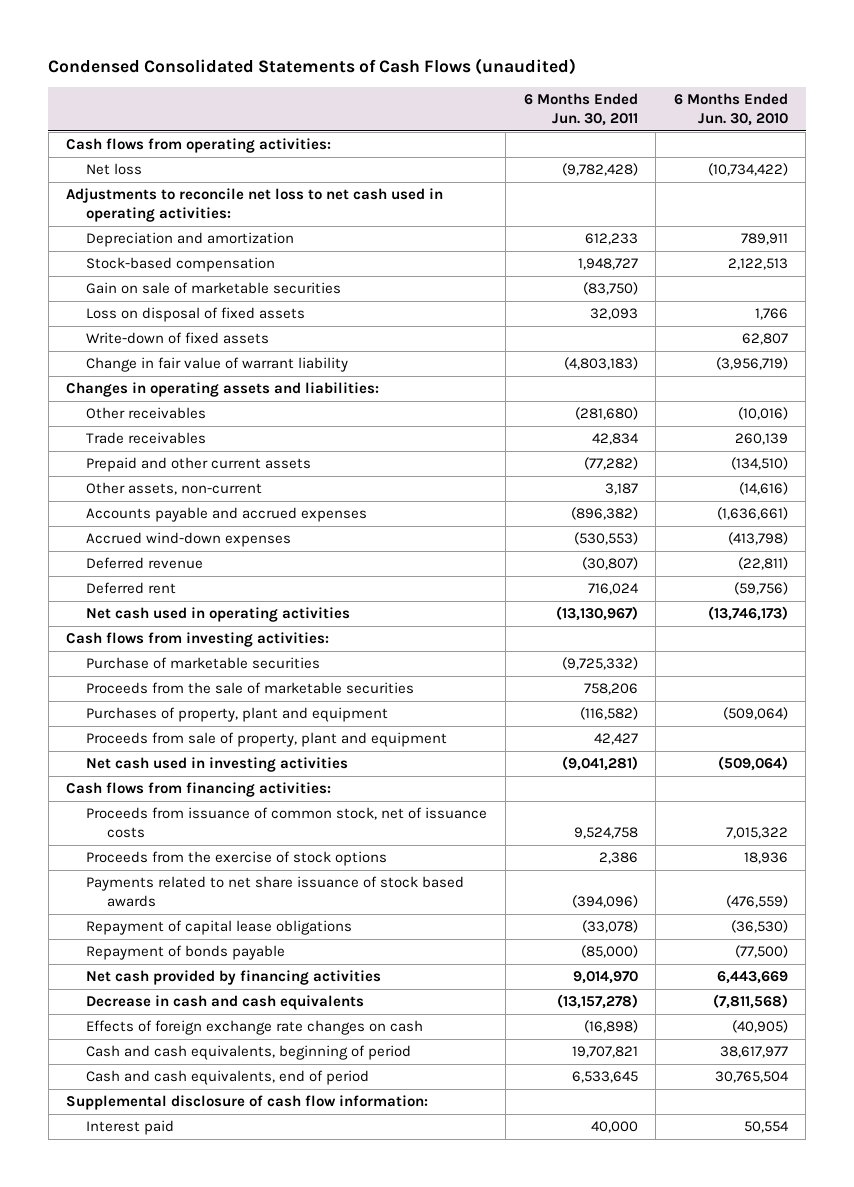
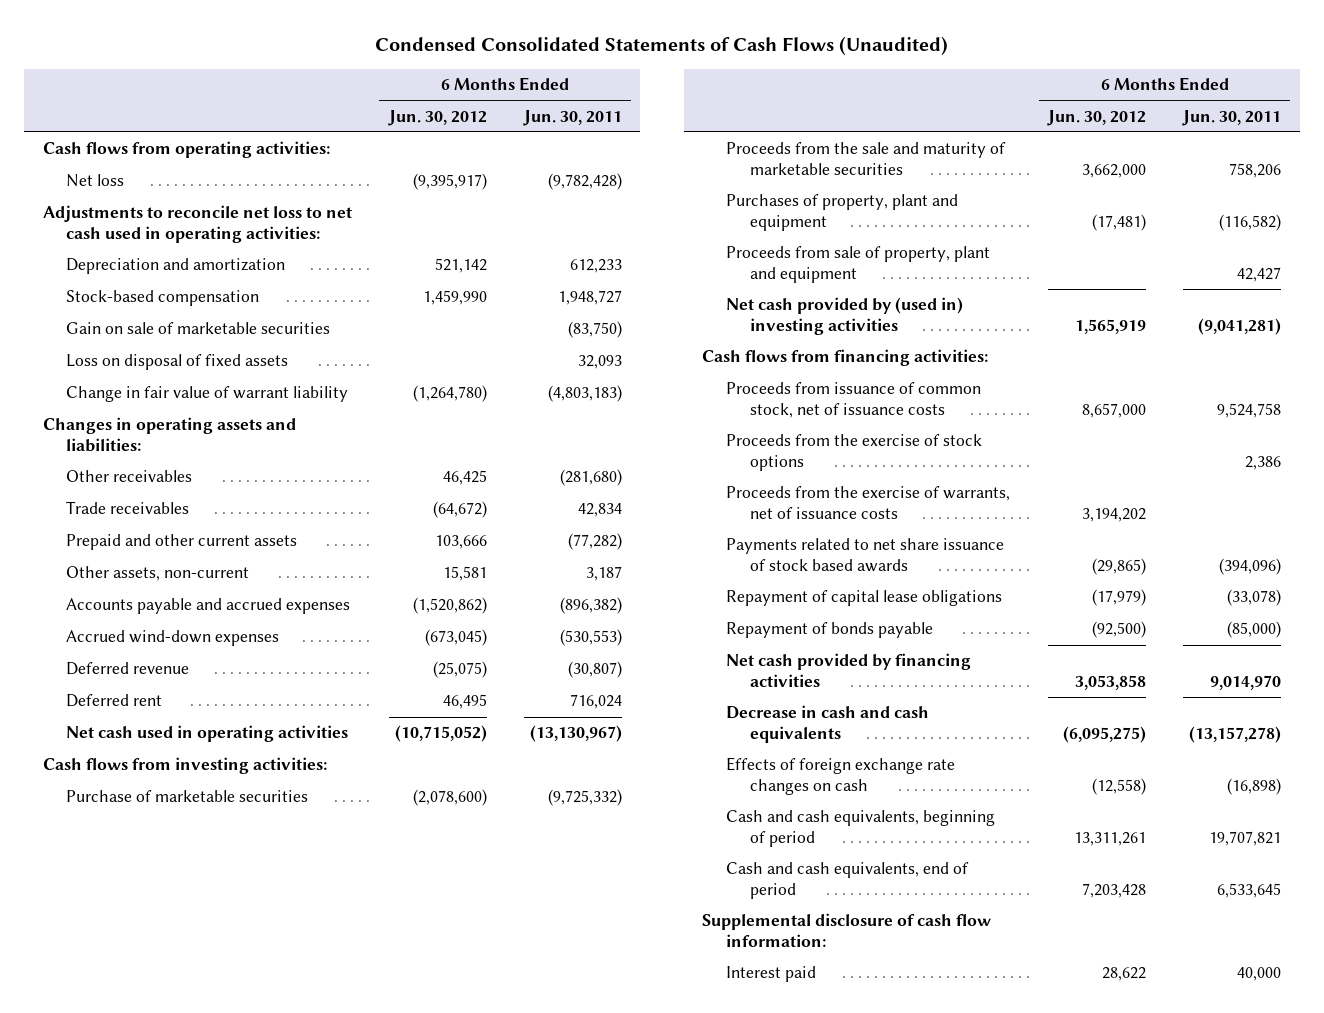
[48,57,577,75] Condensed Consolidated Statements of Cash Flows (unaudited) -> [374,36,948,57] Condensed Consolidated Statements of Cash Flows (Unaudited)
[673,92,788,127] 6 Months Ended Jun. 30, 2010 -> none
none -> [387,109,487,126] Jun. 30, 2012
[86,332,270,345] Write-down of fixed assets -> none
[86,682,415,695] Proceeds from the sale of marketable securities -> [725,142,1006,175] Proceeds from the sale and maturity of marketable securities
[86,757,349,773] Net cash used in investing activities -> [725,297,963,335] Net cash provided by (used in) investing activities
none -> [725,486,1010,519] Proceeds from the exercise of warrants, net of issuance costs

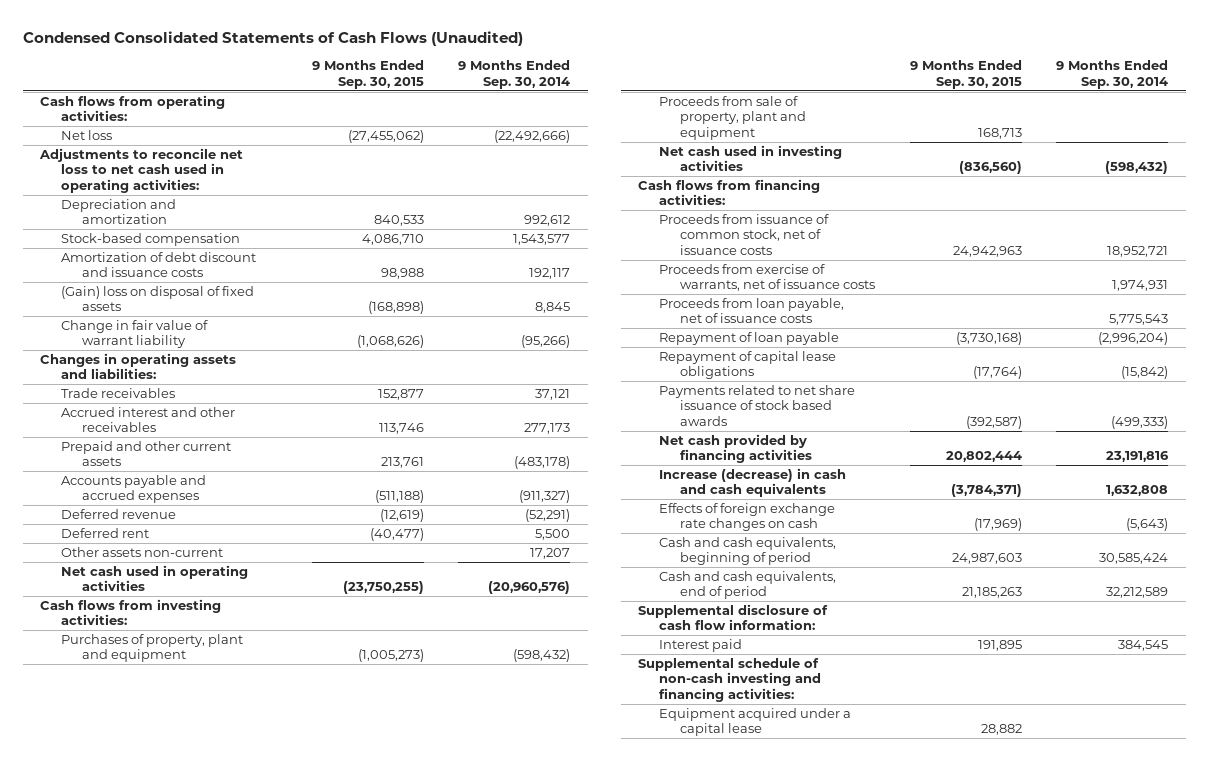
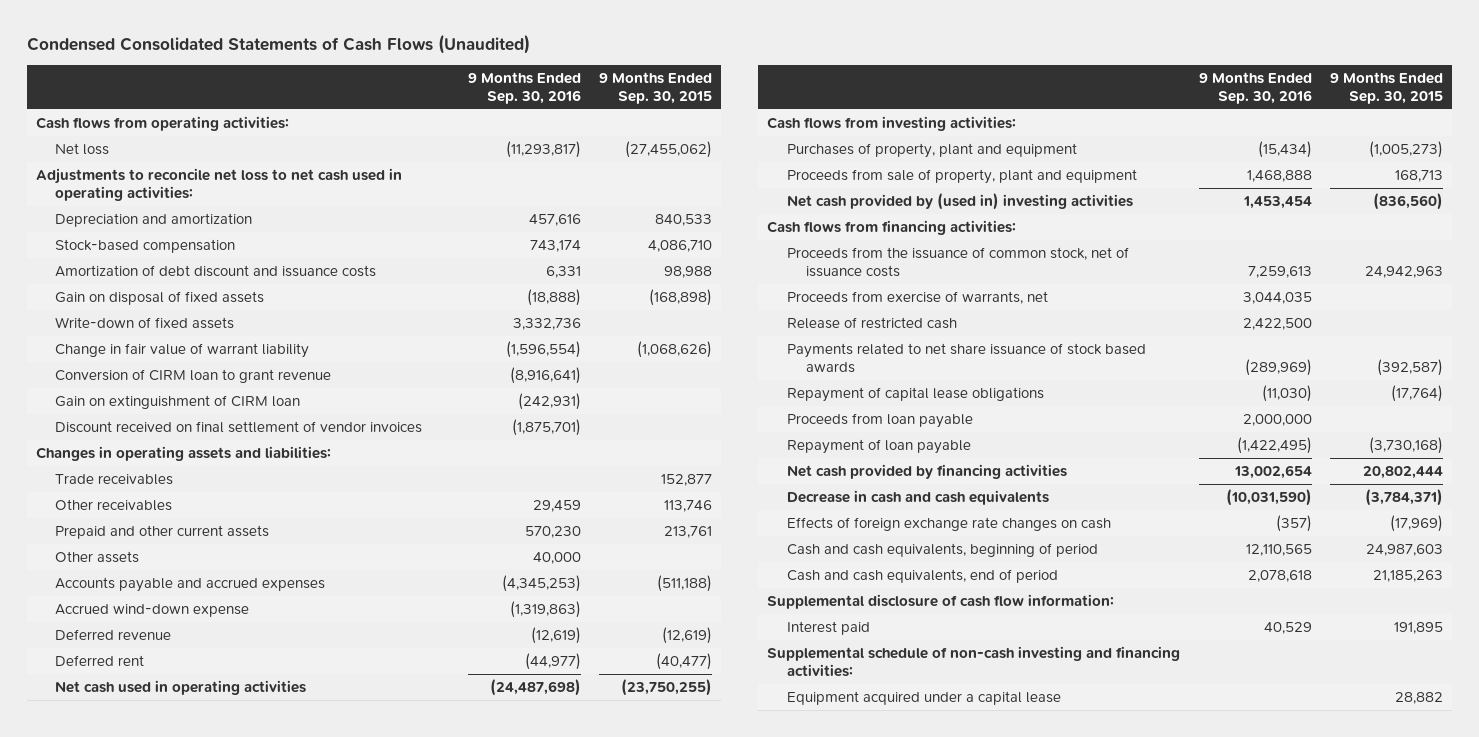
[458,60,571,89] 9 Months Ended Sep. 30, 2014 -> none
none -> [467,71,581,104] 9 Months Ended Sep. 30, 2016
[61,286,255,312] (Gain) loss on disposal of fixed assets -> [55,290,265,305] Gain on disposal of fixed assets
none -> [55,316,235,329] Write-down of fixed assets
none -> [55,368,332,383] Conversion of CIRM loan to grant revenue
none -> [55,394,301,409] Gain on extinguishment of CIRM loan
none -> [55,420,423,433] Discount received on final settlement of vendor invoices
[61,407,236,433] Accrued interest and other receivables -> [55,498,173,511] Other receivables
none -> [55,550,140,563] Other assets
none -> [55,603,250,617] Accrued wind-down expense
[61,547,224,558] Other assets non-current -> none
[658,145,842,172] Net cash used in investing activities -> [786,192,1133,210] Net cash provided by (used in) investing activities
[658,298,844,324] Proceeds from loan payable, net of issuance costs -> none
[658,214,829,255] Proceeds from issuance of common stock, net of issuance costs -> [786,246,1129,278] Proceeds from the issuance of common stock, net of issuance costs
[658,264,875,292] Proceeds from exercise of warrants, net of issuance costs -> [786,290,1048,304] Proceeds from exercise of warrants, net
none -> [786,316,957,329] Release of restricted cash
[658,351,836,380] Repayment of capital lease obligations -> [786,386,1044,402] Repayment of capital lease obligations
none -> [786,412,973,428] Proceeds from loan payable
[658,332,839,346] Repayment of loan payable -> [786,438,971,454] Repayment of loan payable
[658,468,846,498] Increase (decrease) in cash and cash equivalents -> [786,489,1049,505] Decrease in cash and cash equivalents

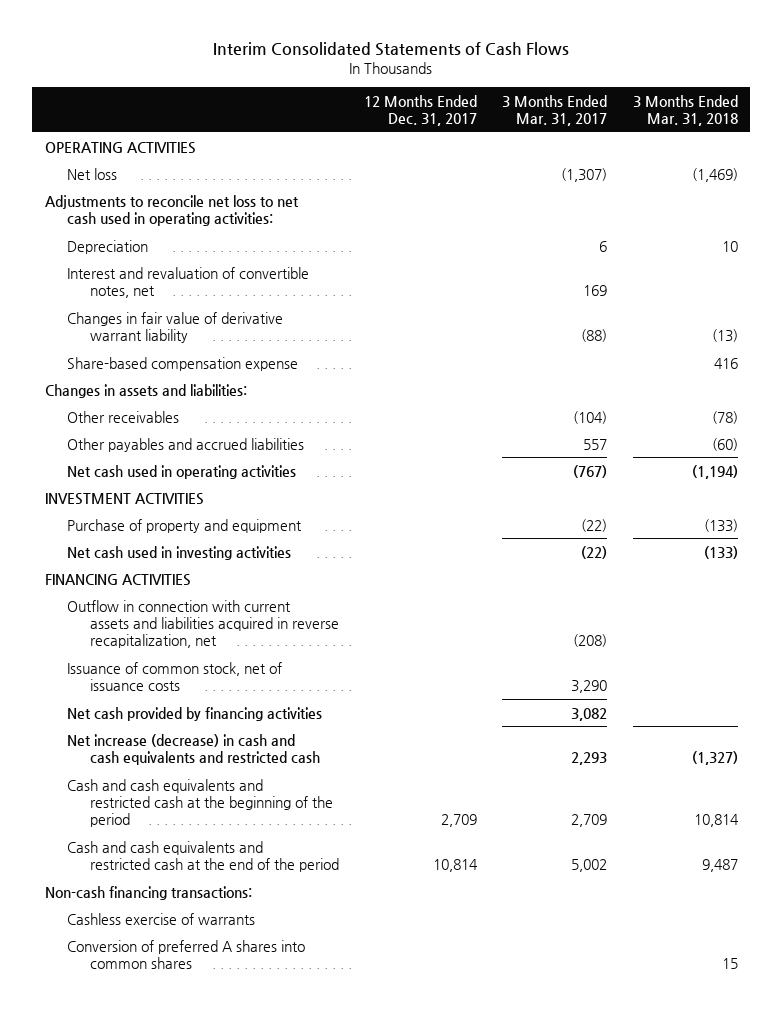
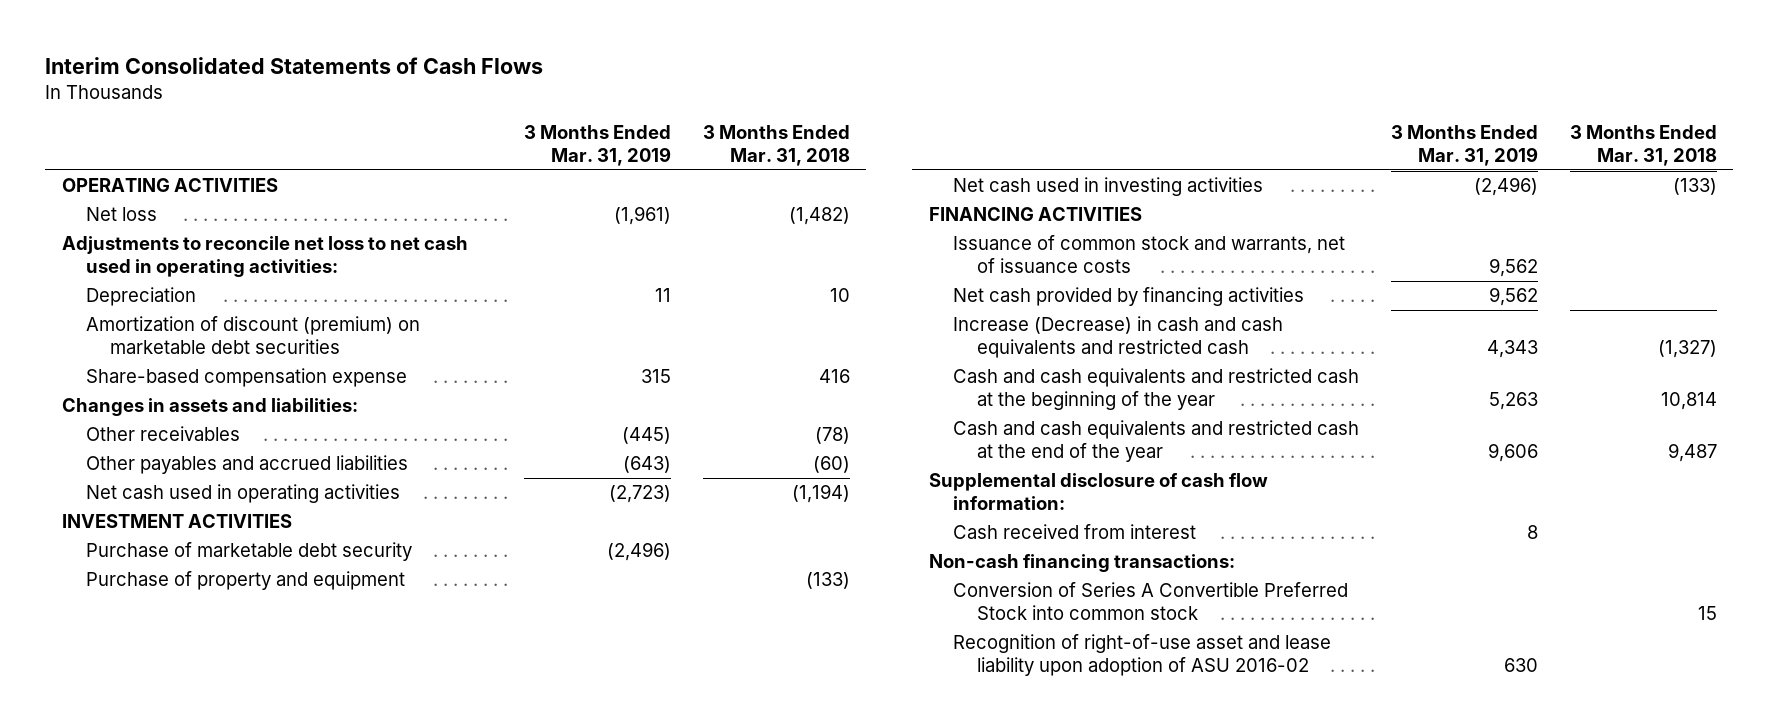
[364,94,478,127] 12 Months Ended Dec. 31, 2017 -> none
[502,94,608,127] 3 Months Ended Mar. 31, 2017 -> none
none -> [523,125,671,166] 3 Months Ended Mar. 31, 2019
[691,167,738,182] (1,469) -> [789,207,851,226] (1,482)
[67,266,310,298] Interest and revaluation of convertible notes, net -> none
[67,311,284,343] Changes in fair value of derivative warrant liability -> none
none -> [85,316,420,355] Amortization of discount (premium) on marketable debt securities
none -> [85,542,412,562] Purchase of marketable debt security
[67,599,339,649] Outflow in connection with current assets and liabilities acquired in reverse recapitalization, net -> none
[67,661,283,691] Issuance of common stock, net of issuance costs -> [952,235,1345,274] Issuance of common stock and warrants, net of issuance costs
[67,733,320,765] Net increase (decrease) in cash and cash equivalents and restricted cash -> [952,316,1283,359] Increase (Decrease) in cash and cash equivalents and restricted cash
[67,778,333,828] Cash and cash equivalents and restricted cash at the beginning of the period -> [952,368,1359,411] Cash and cash equivalents and restricted cash at the beginning of the year
[67,840,339,872] Cash and cash equivalents and restricted cash at the end of the period -> [952,420,1359,463] Cash and cash equivalents and restricted cash at the end of the year
none -> [928,473,1268,511] Supplemental disclosure of cash flow information:
none -> [952,524,1196,540] Cash received from interest
[67,912,256,925] Cashless exercise of warrants -> none
[67,939,306,969] Conversion of preferred A shares into common shares -> [952,582,1348,621] Conversion of Series A Convertible Preferred Stock into common stock
none -> [952,634,1331,677] Recognition of right-of-use asset and lease liability upon adoption of ASU 2016-02

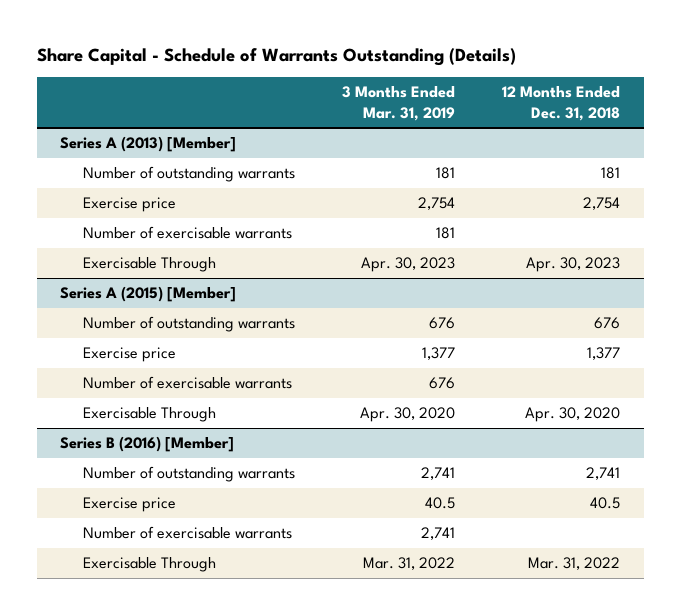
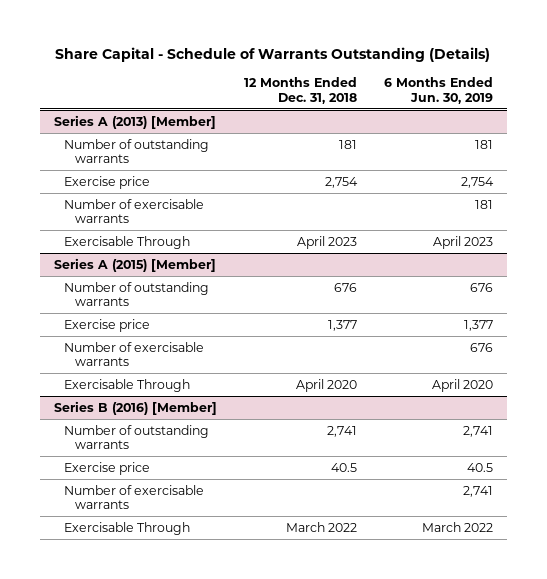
[342,86,456,121] 3 Months Ended Mar. 31, 2019 -> none
none -> [384,77,494,104] 6 Months Ended Jun. 30, 2019
[526,257,621,273] Apr. 30, 2023 -> [296,235,357,249] April 2023
[525,407,621,423] Apr. 30, 2020 -> [295,378,357,392] April 2020
[528,557,621,571] Mar. 31, 2022 -> [285,521,357,532] March 2022

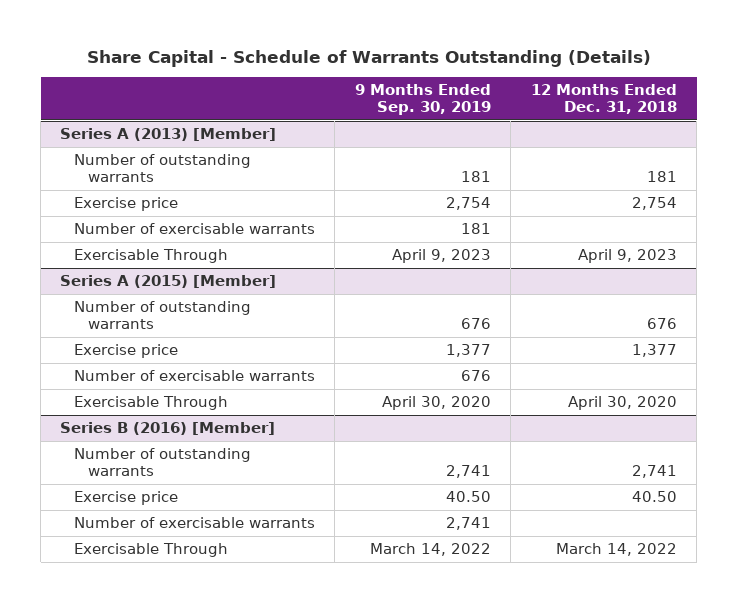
[384,77,494,104] 6 Months Ended Jun. 30, 2019 -> none
none -> [354,84,491,115] 9 Months Ended Sep. 30, 2019
[296,235,357,249] April 2023 -> [577,249,677,264] April 9, 2023
[295,378,357,392] April 2020 -> [567,396,677,411] April 30, 2020
[330,462,357,472] 40.5 -> [631,491,677,503] 40.50
[285,521,357,532] March 2022 -> [555,543,677,557] March 14, 2022

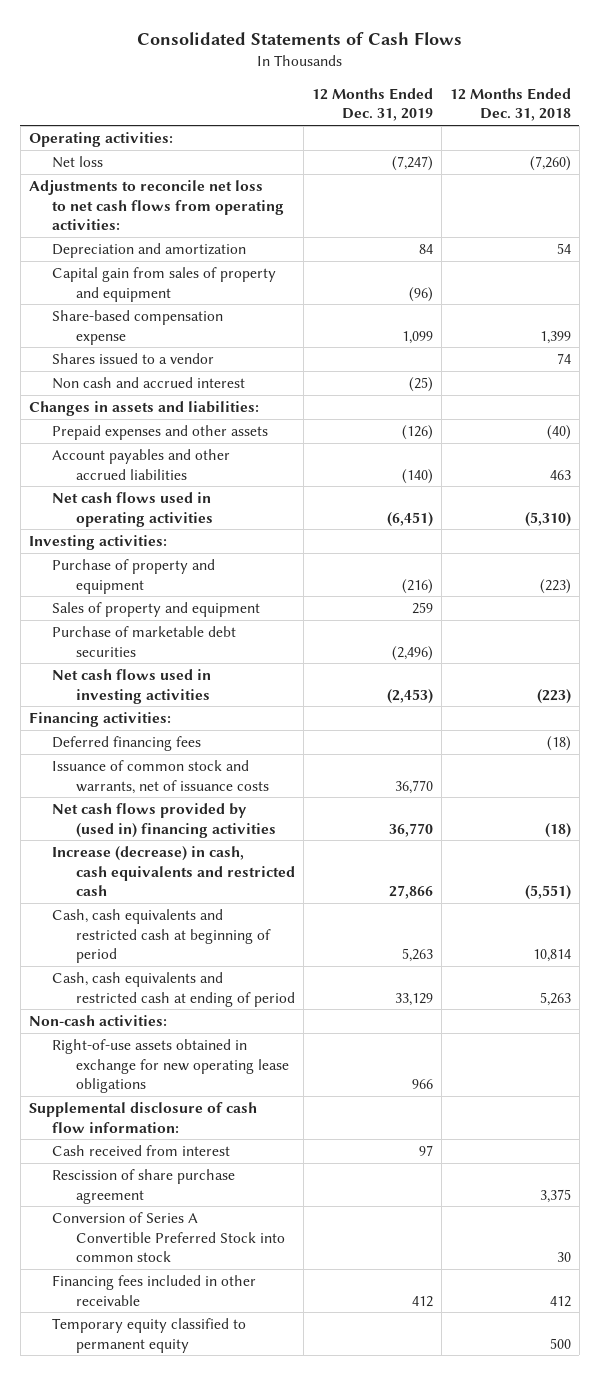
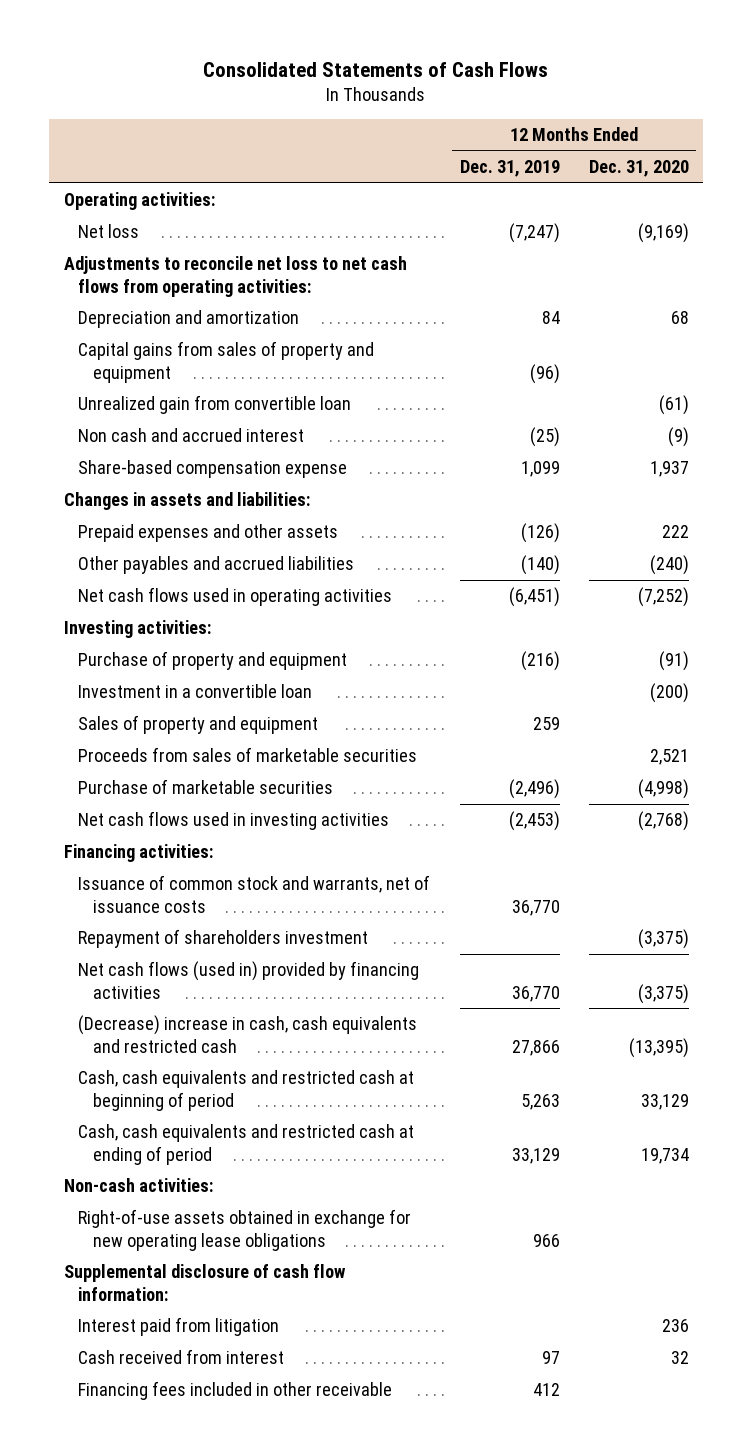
[449,87,571,122] 12 Months Ended Dec. 31, 2018 -> none
none -> [588,160,689,178] Dec. 31, 2020
[52,353,215,365] Shares issued to a vendor -> none
[52,267,277,302] Capital gain from sales of property and equipment -> [78,341,375,383] Capital gains from sales of property and equipment
none -> [78,395,352,415] Unrealized gain from convertible loan
[52,310,224,345] Share-based compensation expense -> [78,460,348,479] Share-based compensation expense
[52,449,231,480] Account payables and other accrued liabilities -> [78,556,355,575] Other payables and accrued liabilities
none -> [78,684,313,699] Investment in a convertible loan
none -> [78,747,418,763] Proceeds from sales of marketable securities
[52,626,237,657] Purchase of marketable debt securities -> [78,779,334,795] Purchase of marketable securities
[52,736,202,752] Deferred financing fees -> none
none -> [78,929,369,949] Repayment of shareholders investment
[52,803,276,838] Net cash flows provided by (used in) financing activities -> [78,961,420,999] Net cash flows (used in) provided by financing activities
[52,846,295,897] Increase (decrease) in cash, cash equivalents and restricted cash -> [78,1015,418,1053] (Decrease) increase in cash, cash equivalents and restricted cash
none -> [78,1317,280,1337] Interest paid from litigation
[52,1169,236,1204] Rescission of share purchase agreement -> none
[52,1212,285,1263] Conversion of Series A Convertible Preferred Stock into common stock -> none
[52,1318,247,1353] Temporary equity classified to permanent equity -> none

